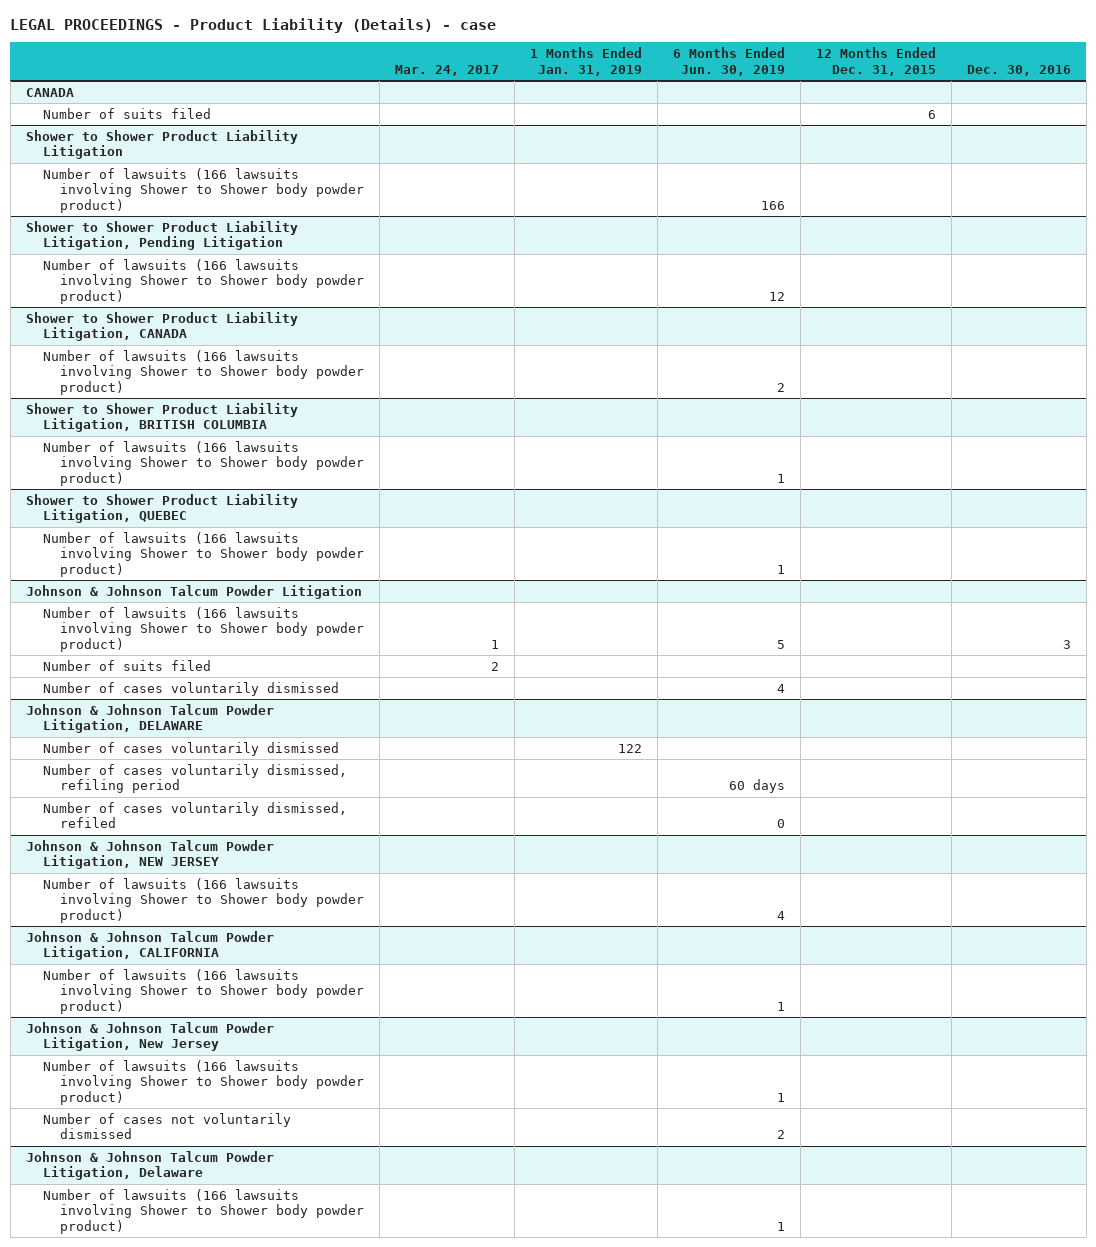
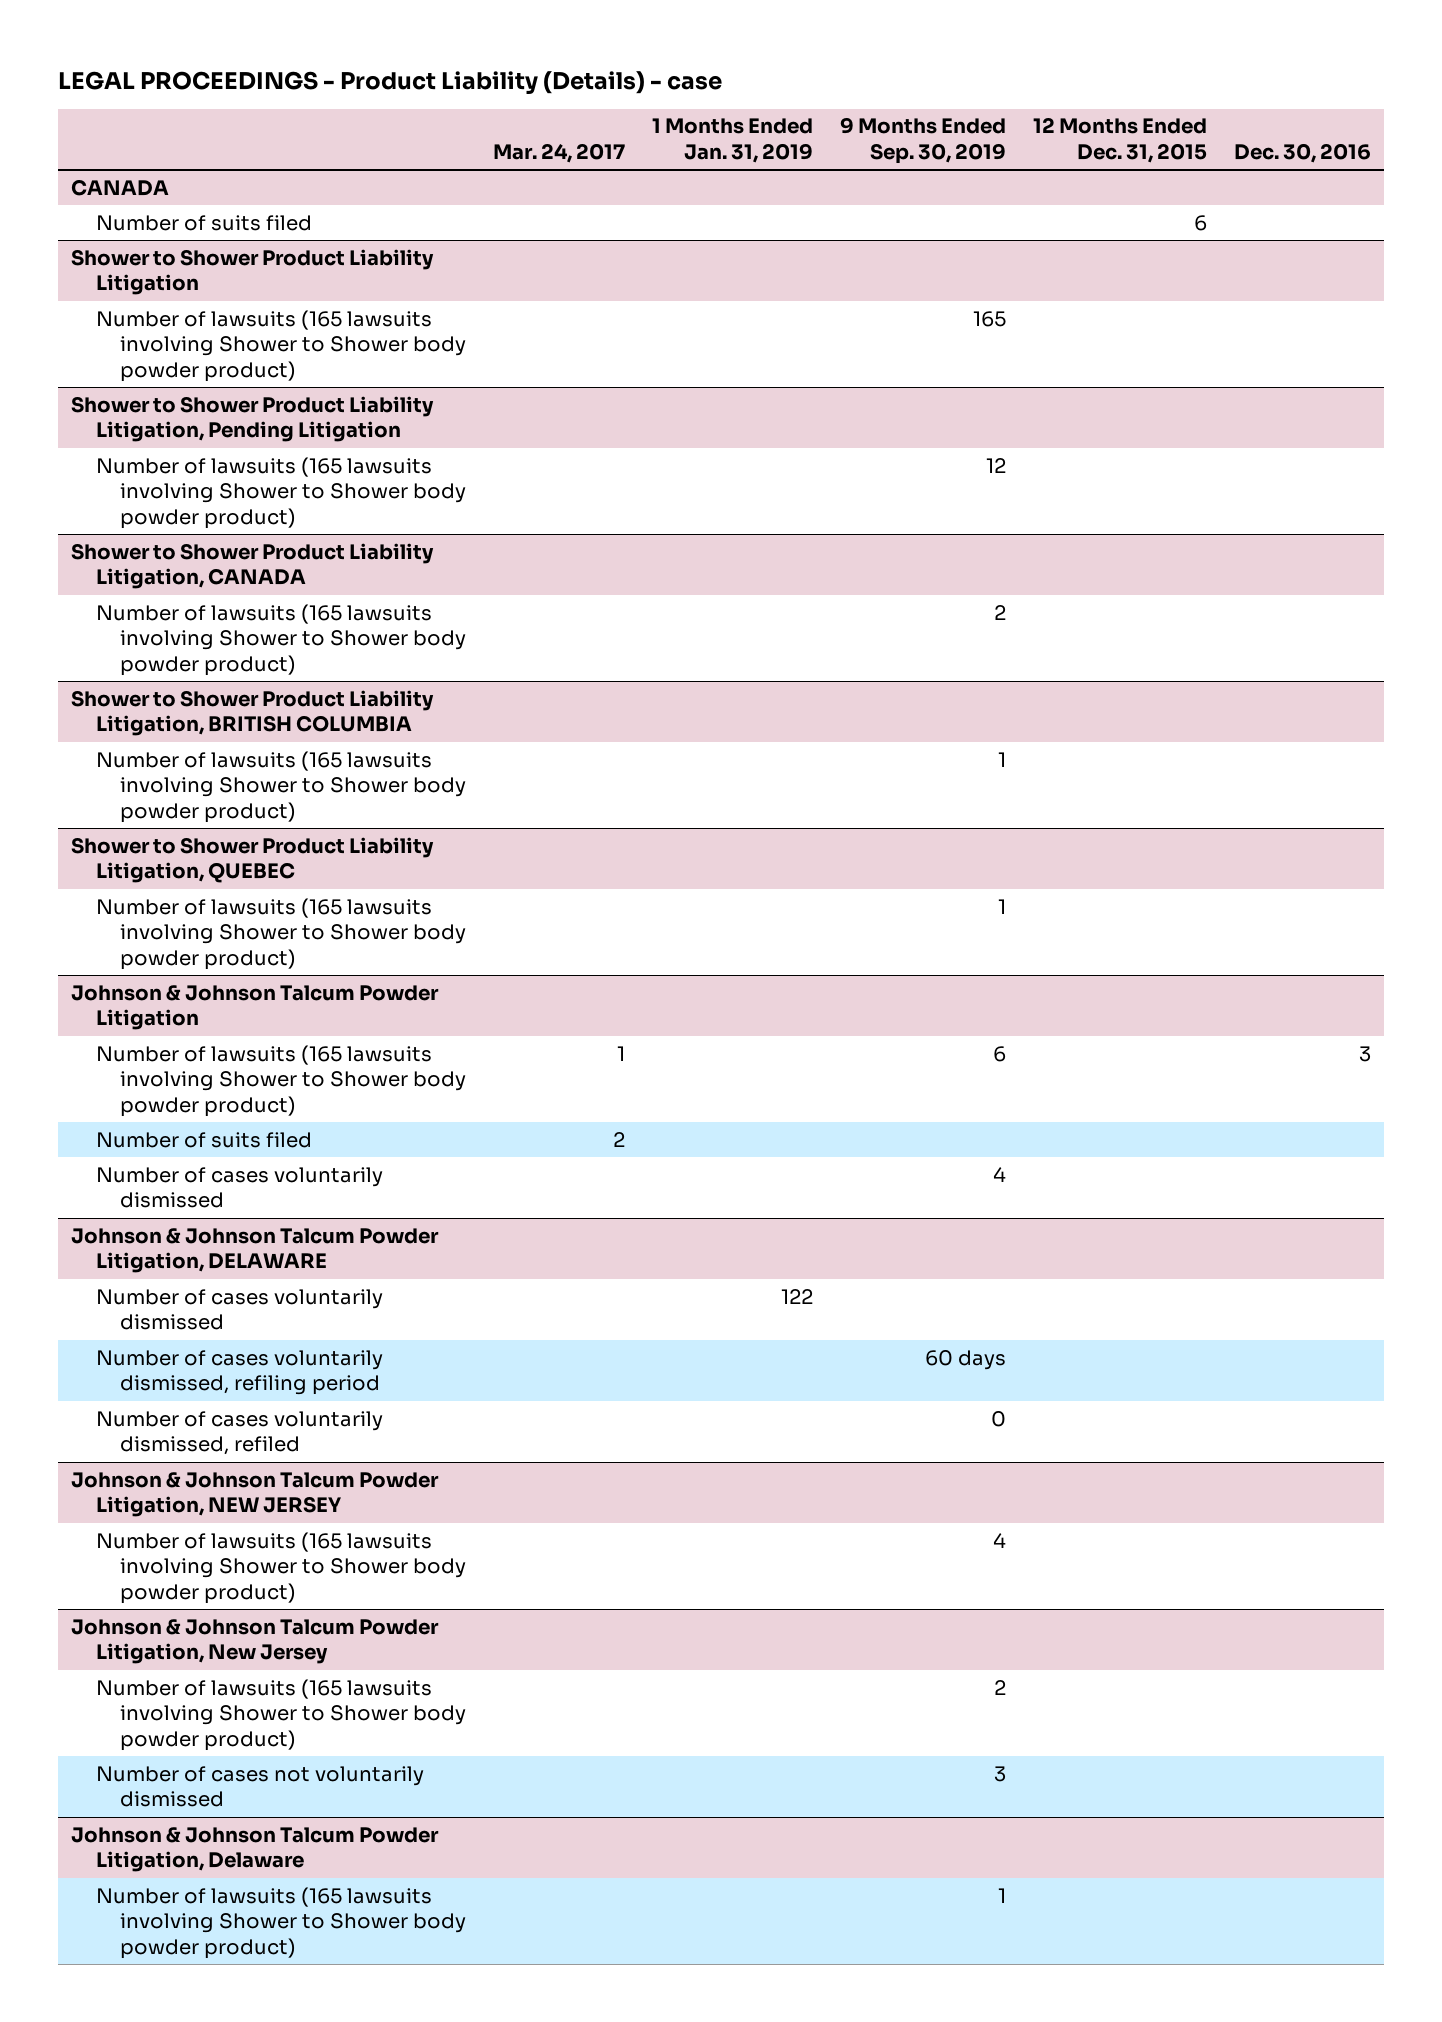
[673,47,786,76] 6 Months Ended Jun. 30, 2019 -> none
none -> [840,117,1007,165] 9 Months Ended Sep. 30, 2019
[43,167,365,213] Number of lawsuits (166 lawsuits involving Shower to Shower body powder product) -> [95,309,467,383] Number of lawsuits (165 lawsuits involving Shower to Shower body powder product)
[43,258,365,304] Number of lawsuits (166 lawsuits involving Shower to Shower body powder product) -> [95,456,467,530] Number of lawsuits (165 lawsuits involving Shower to Shower body powder product)
[43,349,365,395] Number of lawsuits (166 lawsuits involving Shower to Shower body powder product) -> [95,603,467,677] Number of lawsuits (165 lawsuits involving Shower to Shower body powder product)
[43,440,365,486] Number of lawsuits (166 lawsuits involving Shower to Shower body powder product) -> [95,750,467,824] Number of lawsuits (165 lawsuits involving Shower to Shower body powder product)
[43,531,365,577] Number of lawsuits (166 lawsuits involving Shower to Shower body powder product) -> [95,897,467,971] Number of lawsuits (165 lawsuits involving Shower to Shower body powder product)
[43,606,365,652] Number of lawsuits (166 lawsuits involving Shower to Shower body powder product) -> [95,1044,467,1118] Number of lawsuits (165 lawsuits involving Shower to Shower body powder product)
[25,930,274,961] Johnson & Johnson Talcum Powder Litigation, CALIFORNIA -> none
[43,968,365,1014] Number of lawsuits (166 lawsuits involving Shower to Shower body powder product) -> none
[43,877,365,923] Number of lawsuits (166 lawsuits involving Shower to Shower body powder product) -> [95,1531,467,1605] Number of lawsuits (165 lawsuits involving Shower to Shower body powder product)
[43,1059,365,1105] Number of lawsuits (166 lawsuits involving Shower to Shower body powder product) -> [95,1678,467,1752] Number of lawsuits (165 lawsuits involving Shower to Shower body powder product)
[43,1188,365,1234] Number of lawsuits (166 lawsuits involving Shower to Shower body powder product) -> [95,1886,467,1960] Number of lawsuits (165 lawsuits involving Shower to Shower body powder product)

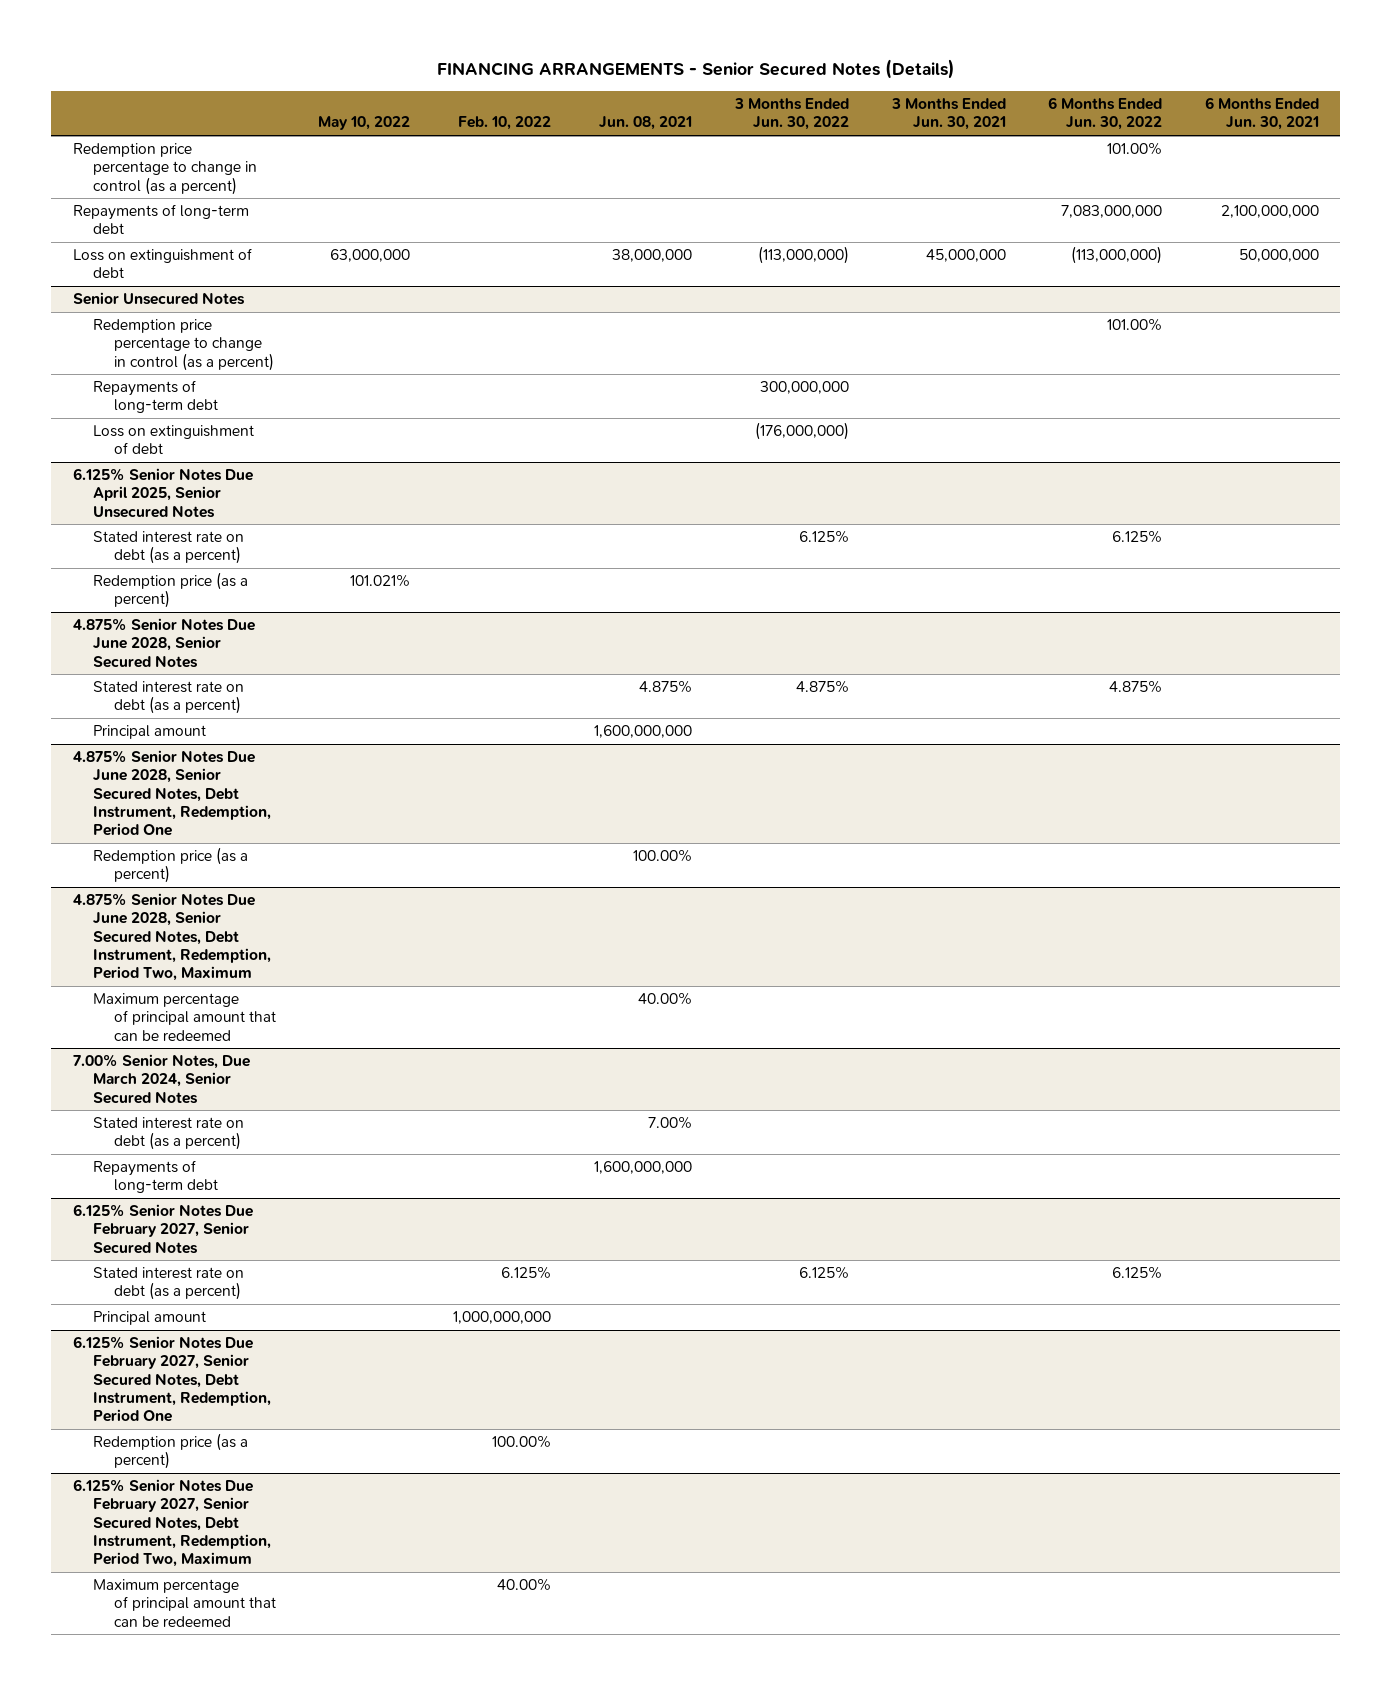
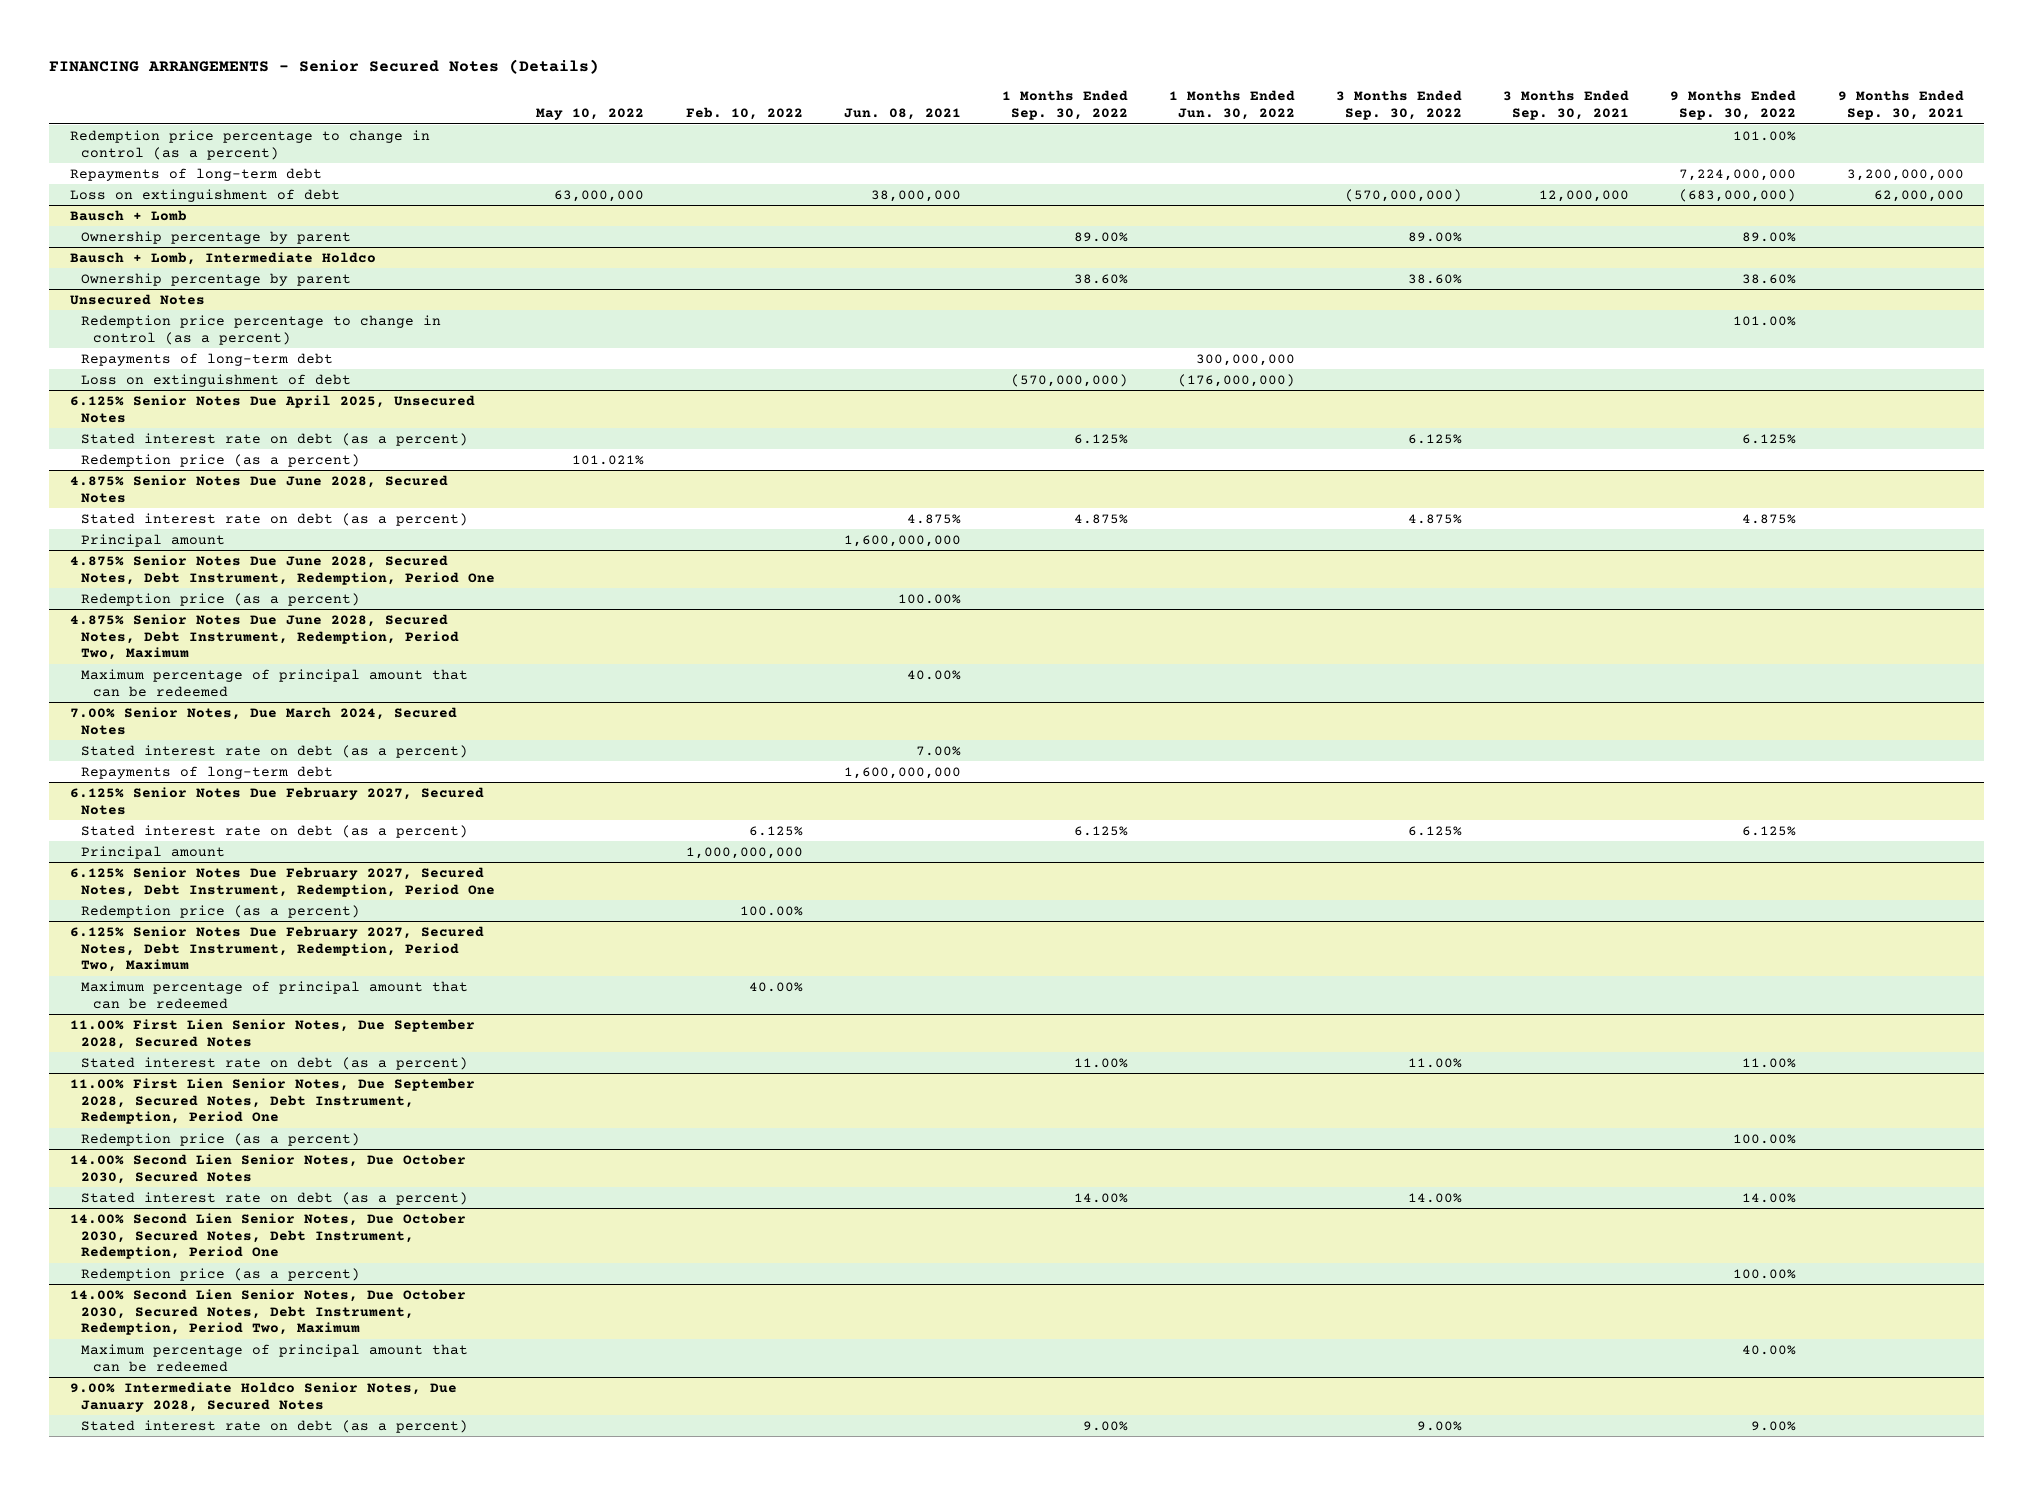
[733,98,849,131] 3 Months Ended Jun. 30, 2022 -> none
[890,98,1006,131] 3 Months Ended Jun. 30, 2021 -> none
[1048,97,1163,131] 6 Months Ended Jun. 30, 2022 -> none
[1205,97,1320,131] 6 Months Ended Jun. 30, 2021 -> none
none -> [1001,90,1128,121] 1 Months Ended Sep. 30, 2022
none -> [1169,90,1296,121] 1 Months Ended Jun. 30, 2022
none -> [1336,90,1463,121] 3 Months Ended Sep. 30, 2022
none -> [1503,90,1630,121] 3 Months Ended Sep. 30, 2021
none -> [1670,90,1797,121] 9 Months Ended Sep. 30, 2022
none -> [1837,90,1964,121] 9 Months Ended Sep. 30, 2021
none -> [69,209,187,221] Bausch + Lomb
none -> [81,230,352,244] Ownership percentage by parent
none -> [69,251,376,265] Bausch + Lomb, Intermediate Holdco
none -> [81,272,352,286] Ownership percentage by parent
[72,292,245,306] Senior Unsecured Notes -> [69,293,205,305] Unsecured Notes
[72,468,253,518] 6.125% Senior Notes Due April 2025, Senior Unsecured Notes -> [69,394,475,423] 6.125% Senior Notes Due April 2025, Unsecured Notes
[72,618,255,668] 4.875% Senior Notes Due June 2028, Senior Secured Notes -> [69,474,448,503] 4.875% Senior Notes Due June 2028, Secured Notes
[72,750,272,836] 4.875% Senior Notes Due June 2028, Senior Secured Notes, Debt Instrument, Redemption, Period One -> [69,554,496,585] 4.875% Senior Notes Due June 2028, Secured Notes, Debt Instrument, Redemption, Period One
[72,893,272,981] 4.875% Senior Notes Due June 2028, Senior Secured Notes, Debt Instrument, Redemption, Period Two, Maximum -> [69,613,460,661] 4.875% Senior Notes Due June 2028, Secured Notes, Debt Instrument, Redemption, Period Two, Maximum
[72,1054,250,1104] 7.00% Senior Notes, Due March 2024, Senior Secured Notes -> [69,706,457,735] 7.00% Senior Notes, Due March 2024, Secured Notes
[72,1204,253,1254] 6.125% Senior Notes Due February 2027, Senior Secured Notes -> [69,786,484,815] 6.125% Senior Notes Due February 2027, Secured Notes
[72,1336,272,1422] 6.125% Senior Notes Due February 2027, Senior Secured Notes, Debt Instrument, Redemption, Period One -> [69,866,496,897] 6.125% Senior Notes Due February 2027, Secured Notes, Debt Instrument, Redemption, Period One
[72,1479,272,1567] 6.125% Senior Notes Due February 2027, Senior Secured Notes, Debt Instrument, Redemption, Period Two, Maximum -> [69,925,484,973] 6.125% Senior Notes Due February 2027, Secured Notes, Debt Instrument, Redemption, Period Two, Maximum
none -> [69,1018,475,1049] 11.00% First Lien Senior Notes, Due September 2028, Secured Notes
none -> [81,1056,469,1070] Stated interest rate on debt (as a percent)
none -> [69,1077,475,1125] 11.00% First Lien Senior Notes, Due September 2028, Secured Notes, Debt Instrument, Redemption, Period One
none -> [81,1132,361,1146] Redemption price (as a percent)
none -> [69,1153,466,1184] 14.00% Second Lien Senior Notes, Due October 2030, Secured Notes
none -> [81,1191,469,1205] Stated interest rate on debt (as a percent)
none -> [69,1212,466,1260] 14.00% Second Lien Senior Notes, Due October 2030, Secured Notes, Debt Instrument, Redemption, Period One
none -> [81,1267,361,1281] Redemption price (as a percent)
none -> [69,1288,466,1336] 14.00% Second Lien Senior Notes, Due October 2030, Secured Notes, Debt Instrument, Redemption, Period Two, Maximum
none -> [81,1343,469,1372] Maximum percentage of principal amount that can be redeemed
none -> [69,1381,457,1412] 9.00% Intermediate Holdco Senior Notes, Due January 2028, Secured Notes
none -> [81,1419,469,1433] Stated interest rate on debt (as a percent)

